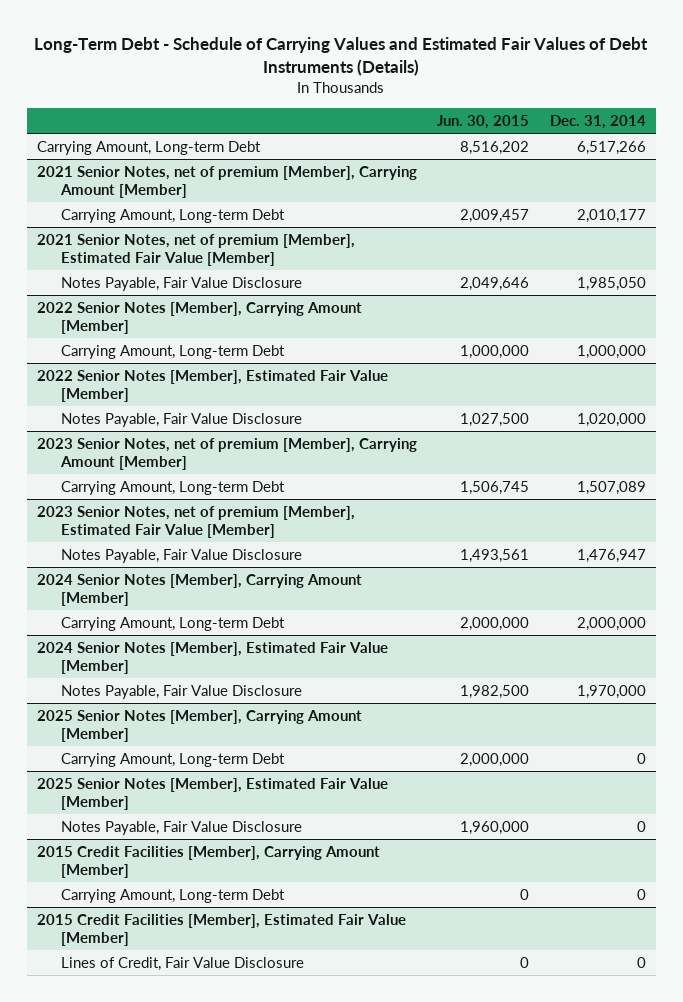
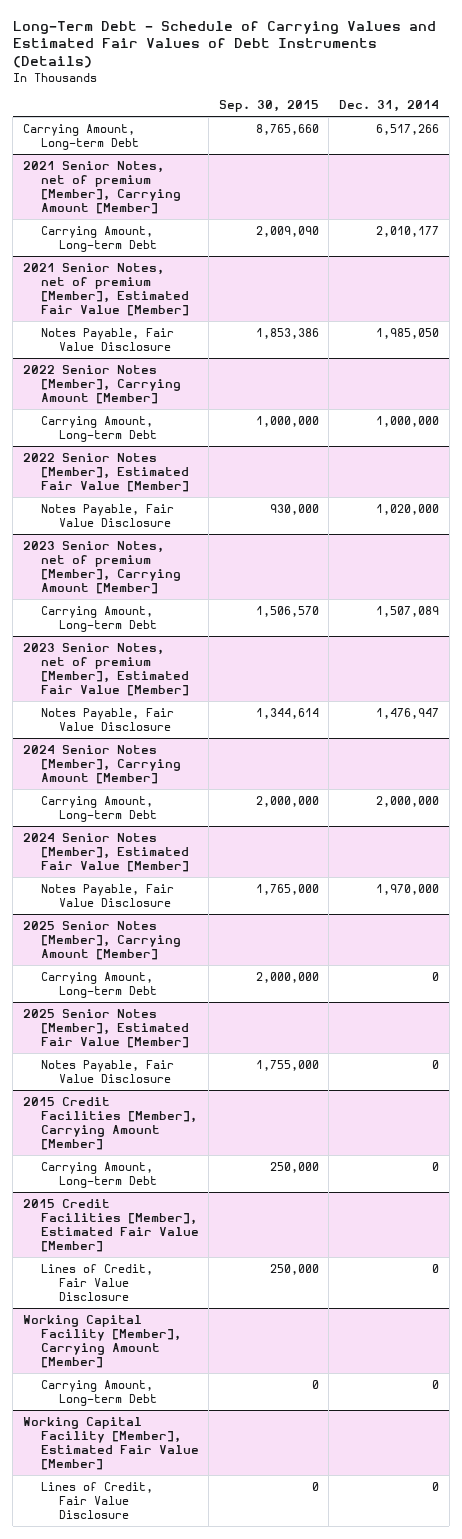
[437,114,530,129] Jun. 30, 2015 -> none
none -> [218,99,319,112] Sep. 30, 2015
none -> [22,1314,181,1369] Working Capital Facility [Member], Carrying Amount [Member]
none -> [40,1379,157,1406] Carrying Amount, Long-term Debt
none -> [22,1416,199,1471] Working Capital Facility [Member], Estimated Fair Value [Member]
none -> [40,1481,153,1520] Lines of Credit, Fair Value Disclosure

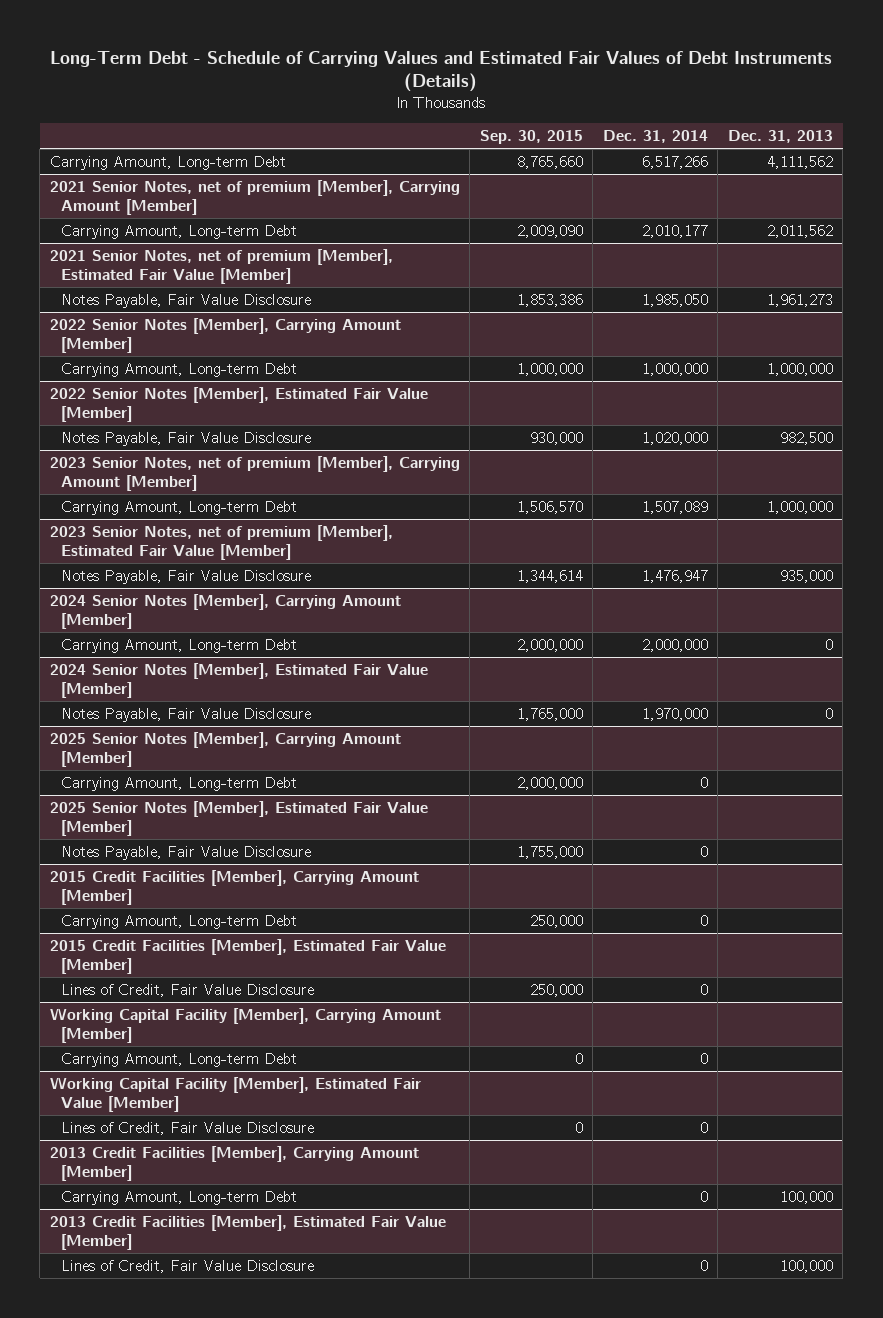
none -> [727,130,833,144] Dec. 31, 2013
none -> [49,1145,419,1181] 2013 Credit Facilities [Member], Carrying Amount [Member]
none -> [60,1190,297,1205] Carrying Amount, Long-term Debt
none -> [49,1214,446,1250] 2013 Credit Facilities [Member], Estimated Fair Value [Member]
none -> [60,1259,314,1273] Lines of Credit, Fair Value Disclosure

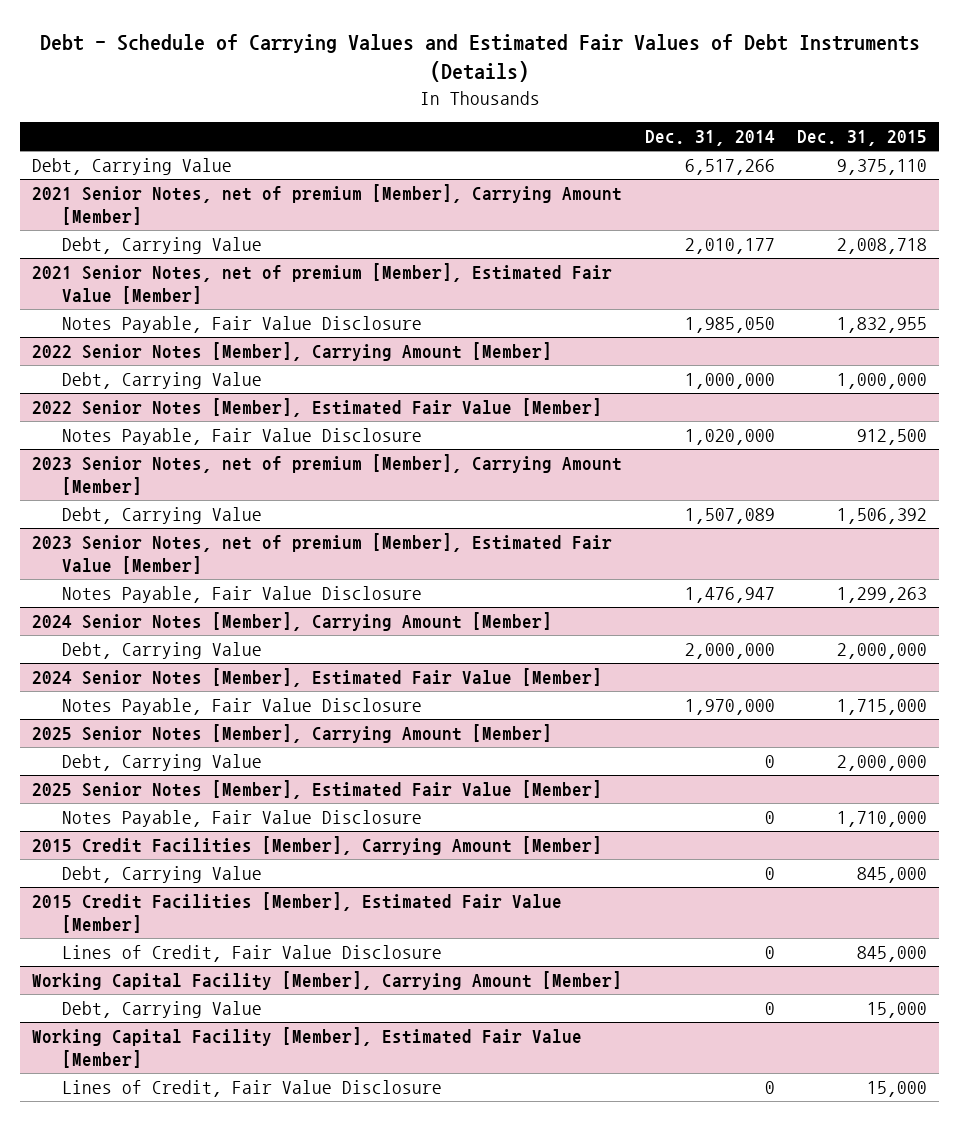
[50,50,833,93] Long-Term Debt - Schedule of Carrying Values and Estimated Fair Values of Debt Instruments (Details) -> [39,34,920,83] Debt - Schedule of Carrying Values and Estimated Fair Values of Debt Instruments (Details)
[479,130,583,145] Sep. 30, 2015 -> none
[727,130,833,144] Dec. 31, 2013 -> none
none -> [797,130,928,147] Dec. 31, 2015
[49,155,286,170] Carrying Amount, Long-term Debt -> [31,158,232,176] Debt, Carrying Value
[60,224,297,239] Carrying Amount, Long-term Debt -> [61,237,262,255] Debt, Carrying Value
[60,362,297,377] Carrying Amount, Long-term Debt -> none
none -> [61,372,262,390] Debt, Carrying Value
[60,500,297,515] Carrying Amount, Long-term Debt -> [61,507,262,525] Debt, Carrying Value
[60,638,297,653] Carrying Amount, Long-term Debt -> none
none -> [61,642,262,660] Debt, Carrying Value
[60,776,297,791] Carrying Amount, Long-term Debt -> none
none -> [61,754,262,772] Debt, Carrying Value
[60,914,297,929] Carrying Amount, Long-term Debt -> none
none -> [61,866,262,884] Debt, Carrying Value
[60,1052,297,1067] Carrying Amount, Long-term Debt -> none
none -> [61,1001,262,1019] Debt, Carrying Value
[49,1145,419,1181] 2013 Credit Facilities [Member], Carrying Amount [Member] -> none
[60,1190,297,1205] Carrying Amount, Long-term Debt -> none
[49,1214,446,1250] 2013 Credit Facilities [Member], Estimated Fair Value [Member] -> none
[60,1259,314,1273] Lines of Credit, Fair Value Disclosure -> none

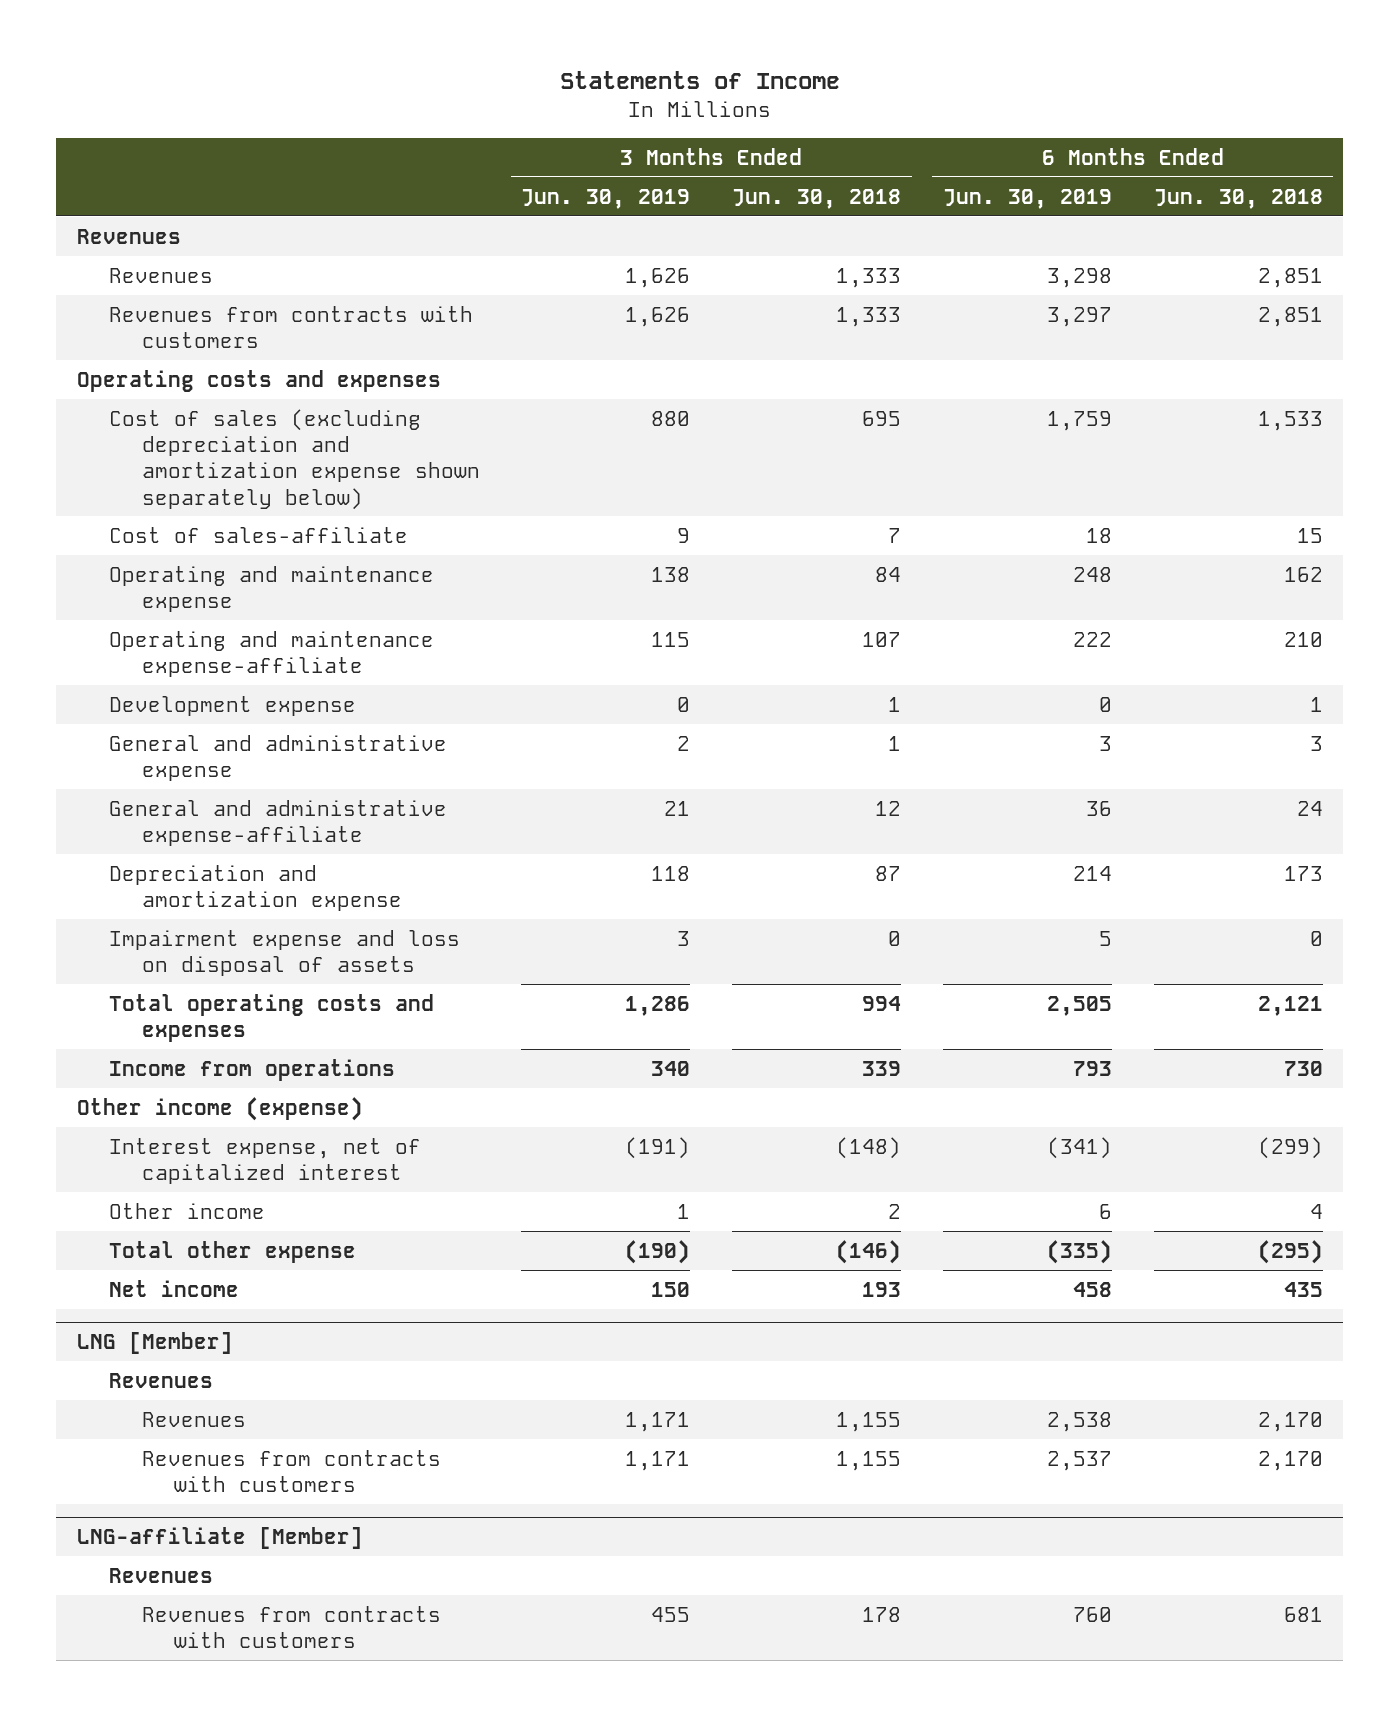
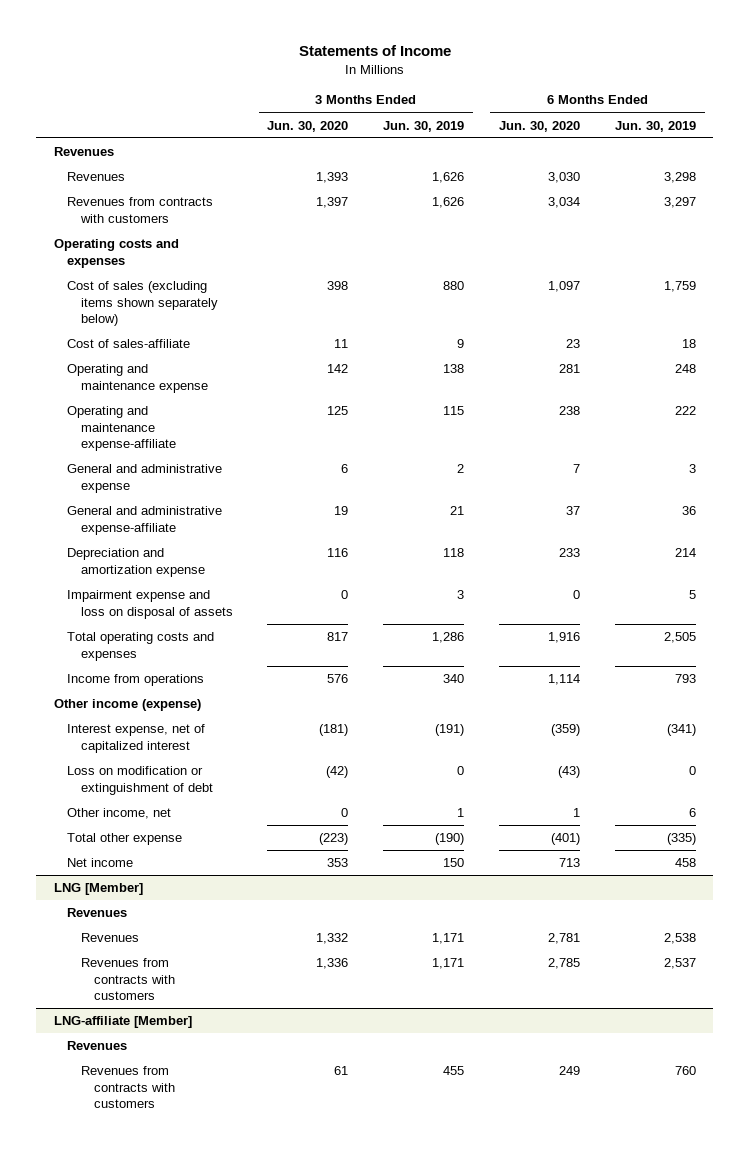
[732,188,902,209] Jun. 30, 2018 -> none
[1153,188,1323,209] Jun. 30, 2018 -> none
none -> [267,120,349,132] Jun. 30, 2020
none -> [499,120,581,132] Jun. 30, 2020
[109,408,480,510] Cost of sales (excluding depreciation and amortization expense shown separately below) -> [67,281,218,327] Cost of sales (excluding items shown separately below)
[109,695,357,716] Development expense -> none
none -> [67,766,213,795] Loss on modification or extinguishment of debt
[109,1202,266,1219] Other income -> [67,808,172,820] Other income, net

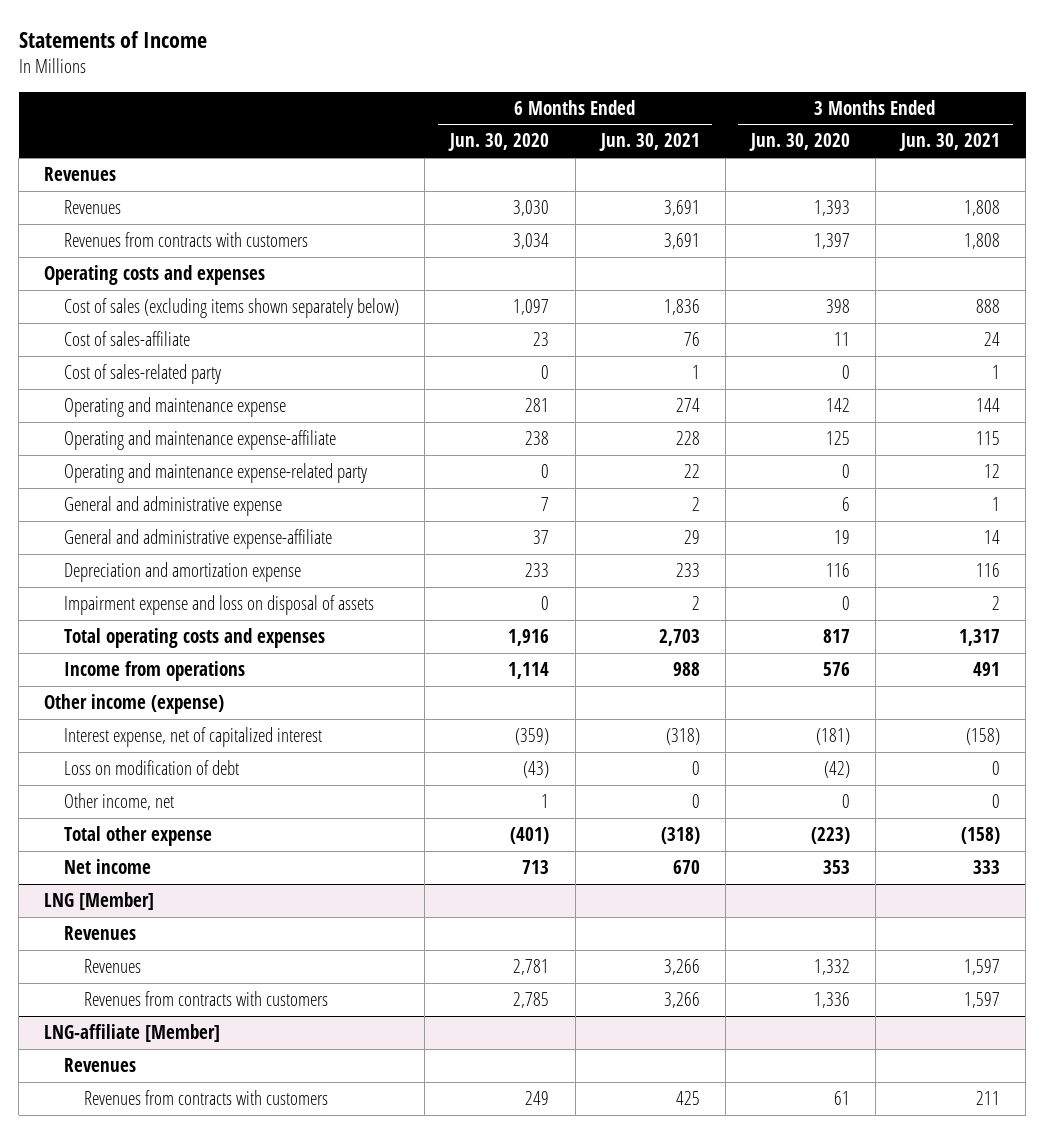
[383,120,465,132] Jun. 30, 2019 -> none
[614,120,696,132] Jun. 30, 2019 -> none
none -> [598,133,700,152] Jun. 30, 2021
none -> [899,133,1001,152] Jun. 30, 2021
none -> [64,364,222,385] Cost of sales-related party
none -> [64,463,368,484] Operating and maintenance expense-related party
[67,766,213,795] Loss on modification or extinguishment of debt -> [64,760,240,776] Loss on modification of debt

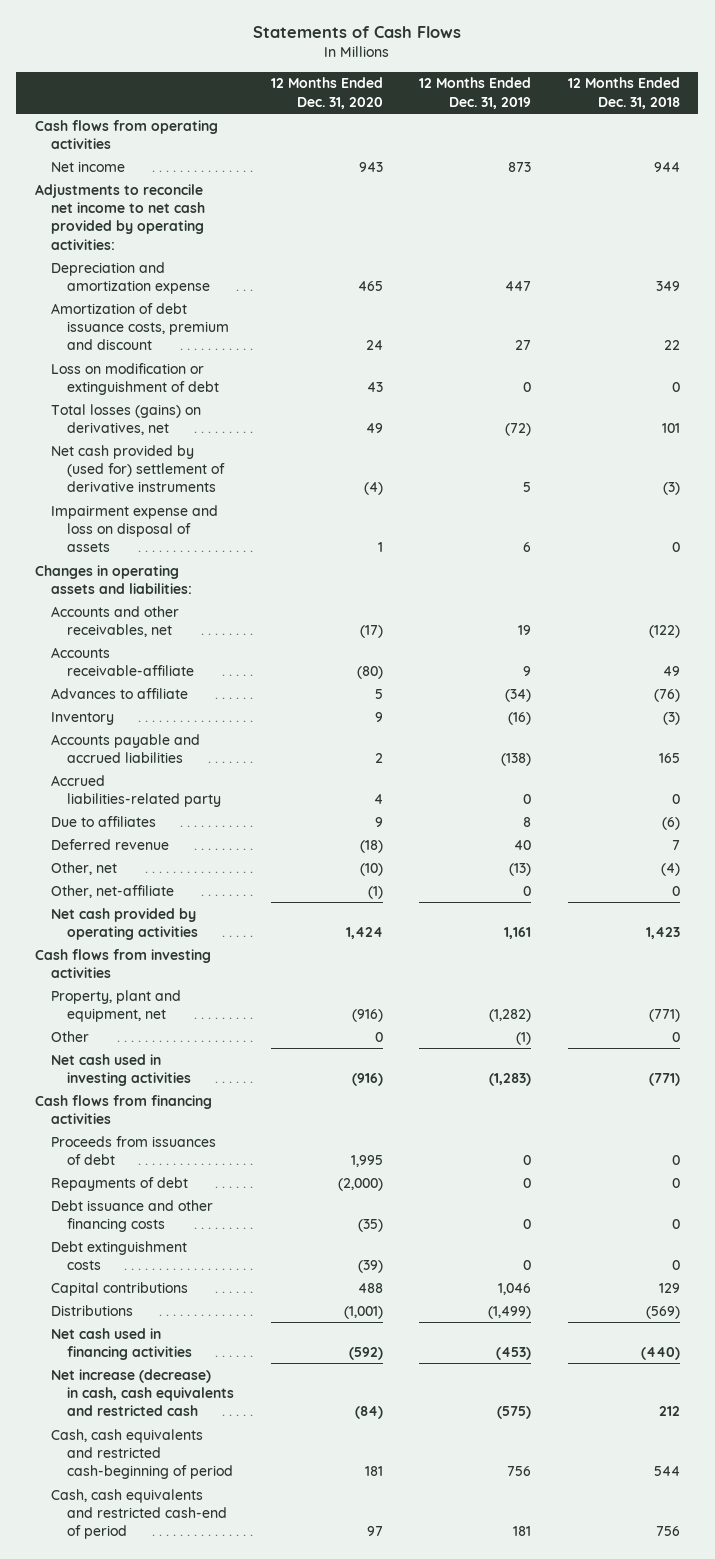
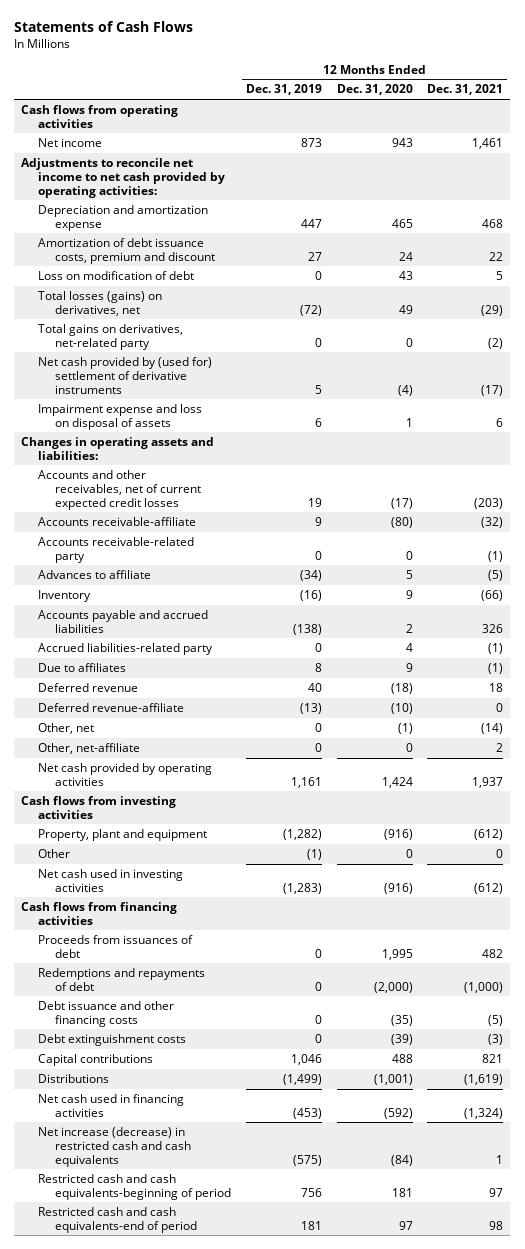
[567,77,680,109] 12 Months Ended Dec. 31, 2018 -> none
none -> [427,84,504,96] Dec. 31, 2021
[50,362,220,395] Loss on modification or extinguishment of debt -> [38,270,195,280] Loss on modification of debt
none -> [38,323,184,350] Total gains on derivatives, net-related party
[50,605,179,637] Accounts and other receivables, net -> [38,469,202,510] Accounts and other receivables, net of current expected credit losses
none -> [38,536,195,563] Accounts receivable-related party
none -> [38,702,185,712] Deferred revenue-affiliate
[359,862,383,876] (10) -> [397,722,413,734] (1)
[509,862,532,876] (13) -> [315,722,323,732] 0
[367,885,383,899] (1) -> [405,742,413,752] 0
[50,989,181,1022] Property, plant and equipment, net -> [38,828,208,841] Property, plant and equipment
[50,1176,188,1191] Repayments of debt -> [38,967,206,991] Redemptions and repayments of debt
[50,1368,235,1417] Net increase (decrease) in cash, cash equivalents and restricted cash -> [38,1126,192,1167] Net increase (decrease) in restricted cash and cash equivalents
[50,1428,234,1480] Cash, cash equivalents and restricted cash-beginning of period -> [38,1173,232,1200] Restricted cash and cash equivalents-beginning of period
[50,1488,228,1540] Cash, cash equivalents and restricted cash-end of period -> [38,1206,198,1233] Restricted cash and cash equivalents-end of period

